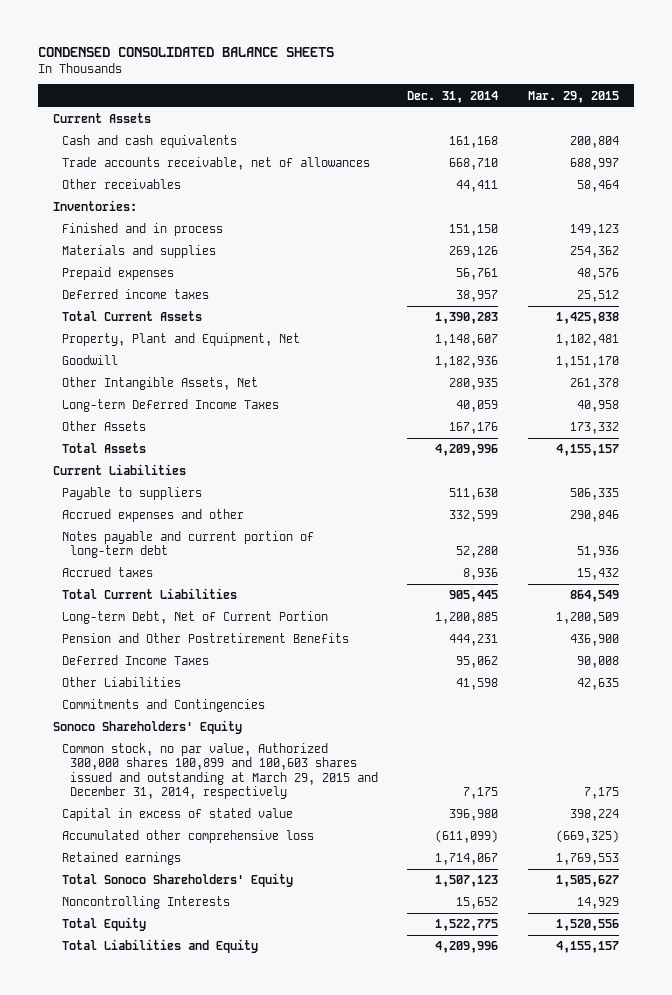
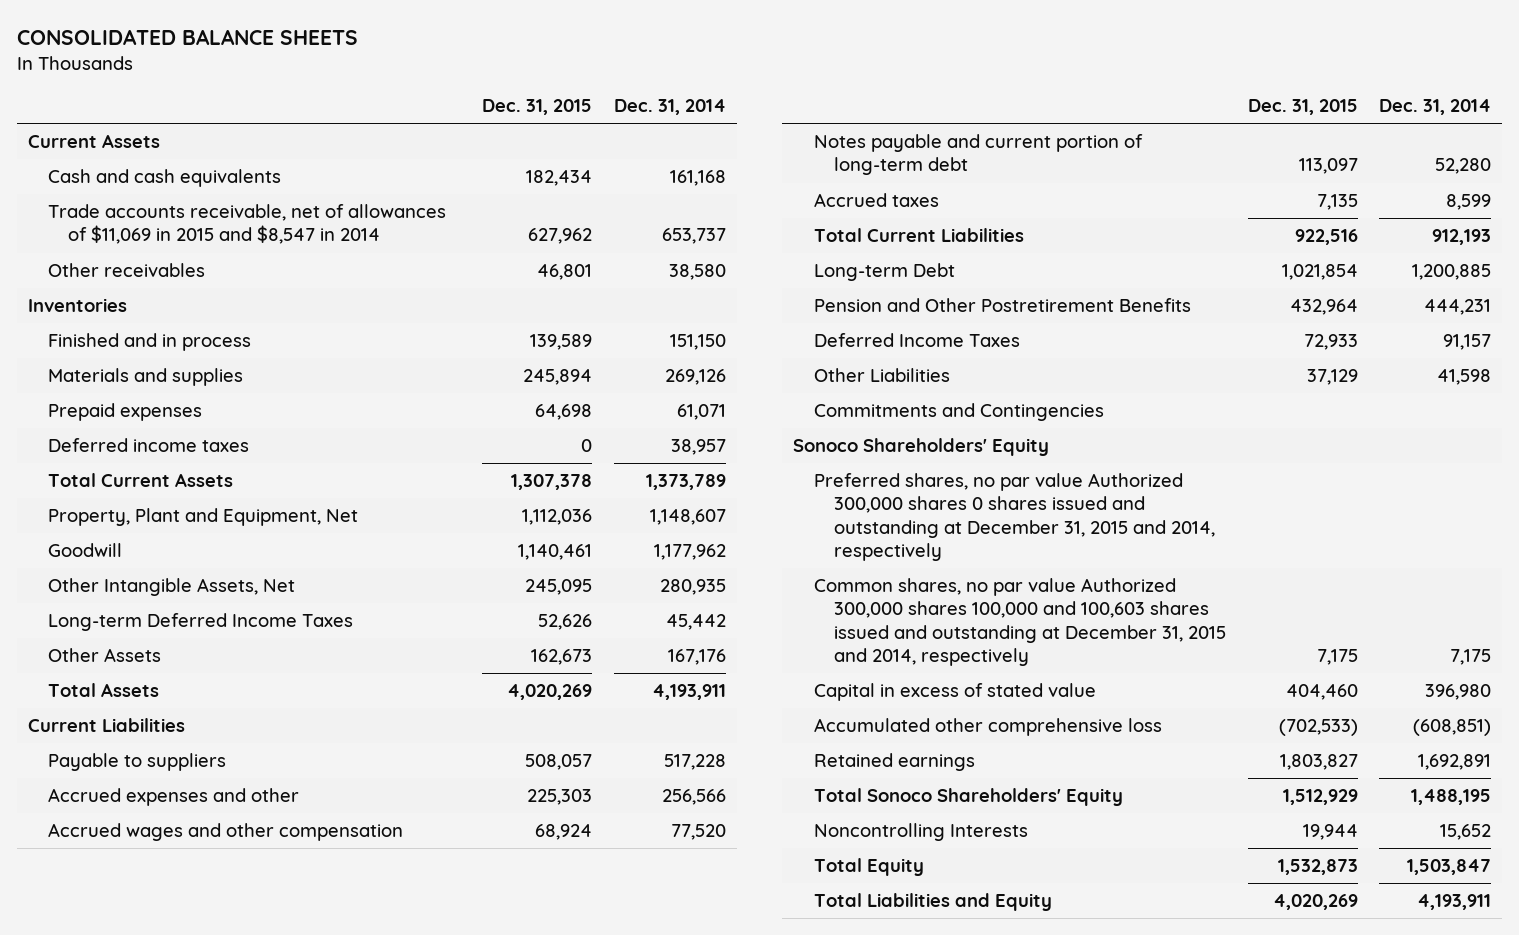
[38,46,335,57] CONDENSED CONSOLIDATED BALANCE SHEETS -> [16,29,358,46] CONSOLIDATED BALANCE SHEETS
[528,90,620,103] Mar. 29, 2015 -> none
none -> [482,99,593,116] Dec. 31, 2015
[61,157,370,171] Trade accounts receivable, net of allowances -> [48,204,447,245] Trade accounts receivable, net of allowances of $11,069 in 2015 and $8,547 in 2014
[449,158,499,171] 668,710 -> [661,228,726,245] 653,737
[456,180,499,193] 44,411 -> [668,264,726,281] 38,580
[53,200,138,212] Inventories: -> [27,298,127,313] Inventories
[456,268,499,281] 56,761 -> [676,404,726,421] 61,071
[435,312,499,325] 1,390,283 -> [645,474,726,491] 1,373,789
[435,356,499,369] 1,182,936 -> [653,544,726,561] 1,177,962
[456,400,499,413] 40,059 -> [665,614,726,631] 45,442
[435,444,499,457] 4,209,996 -> [651,684,726,701] 4,193,911
[449,488,499,501] 511,630 -> [663,754,726,771] 517,228
[449,510,499,523] 332,599 -> [661,789,726,806] 256,566
none -> [48,823,404,842] Accrued wages and other compensation
[463,568,499,581] 8,936 -> [1446,194,1492,211] 8,599
[449,590,499,603] 905,445 -> [1432,229,1492,246] 912,193
[61,611,328,625] Long-term Debt, Net of Current Portion -> [813,263,955,282] Long-term Debt
[456,656,499,669] 95,062 -> [1443,334,1492,351] 91,157
none -> [813,473,1216,562] Preferred shares, no par value Authorized 300,000 shares 0 shares issued and outstanding at December 31, 2015 and 2014, respectively
[61,743,378,799] Common stock, no par value, Authorized 300,000 shares 100,899 and 100,603 shares issued and outstanding at March 29, 2015 and December 31, 2014, respectively -> [813,578,1227,667] Common shares, no par value Authorized 300,000 shares 100,000 and 100,603 shares issued and outstanding at December 31, 2015 and 2014, respectively
[435,830,499,844] (611,099) -> [1413,719,1492,737] (608,851)
[435,853,499,866] 1,714,067 -> [1418,754,1492,771] 1,692,891
[435,875,499,888] 1,507,123 -> [1411,789,1492,806] 1,488,195
[435,919,499,932] 1,522,775 -> [1407,859,1492,876] 1,503,847
[435,941,499,954] 4,209,996 -> [1417,894,1492,911] 4,193,911

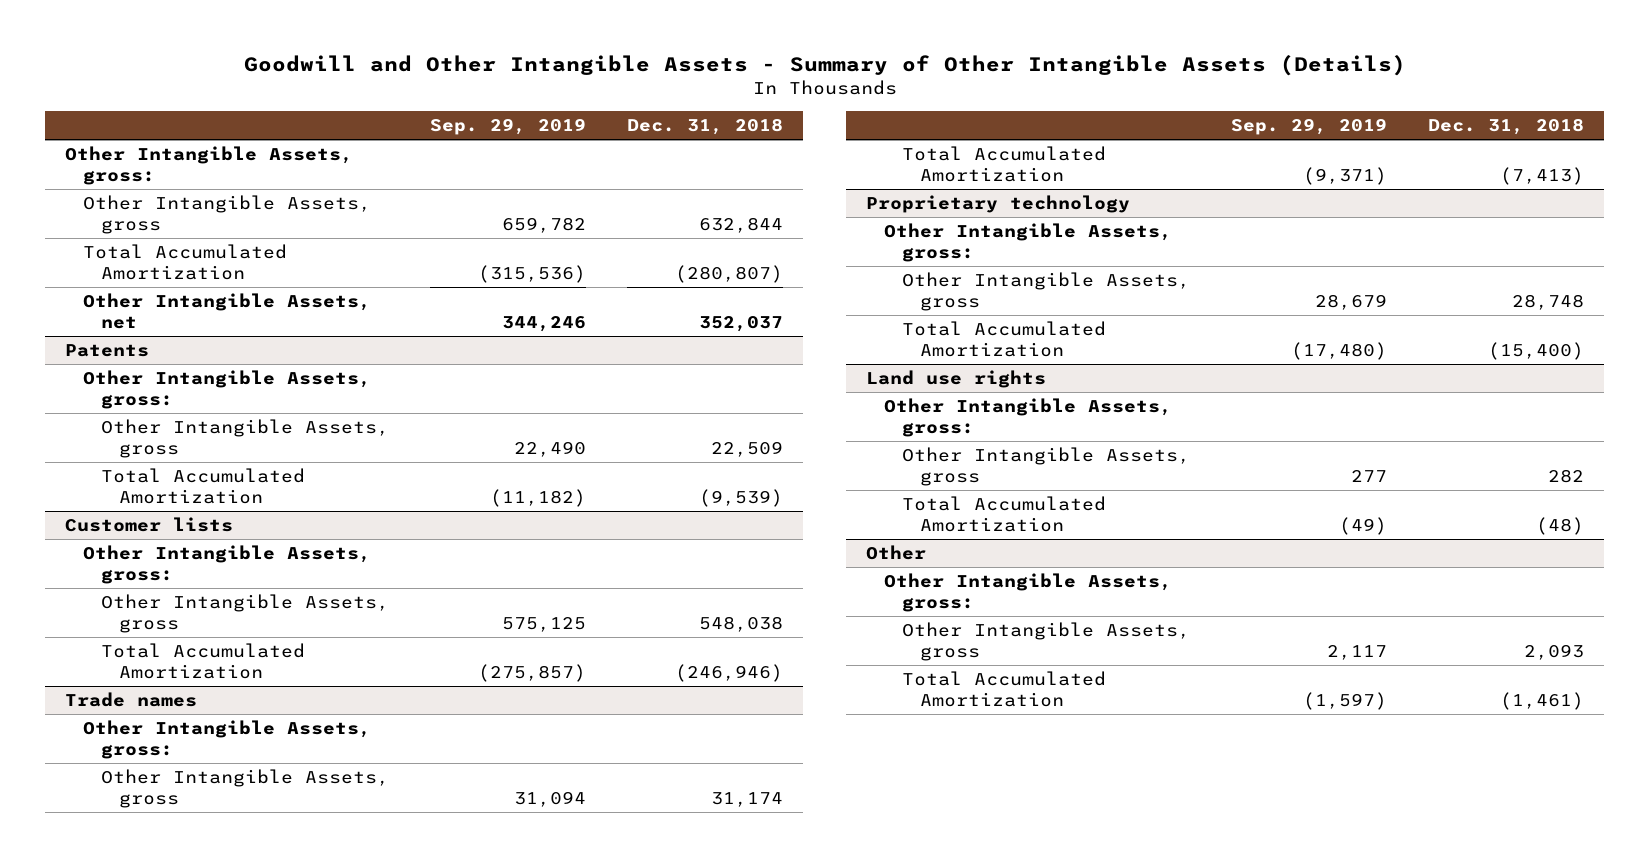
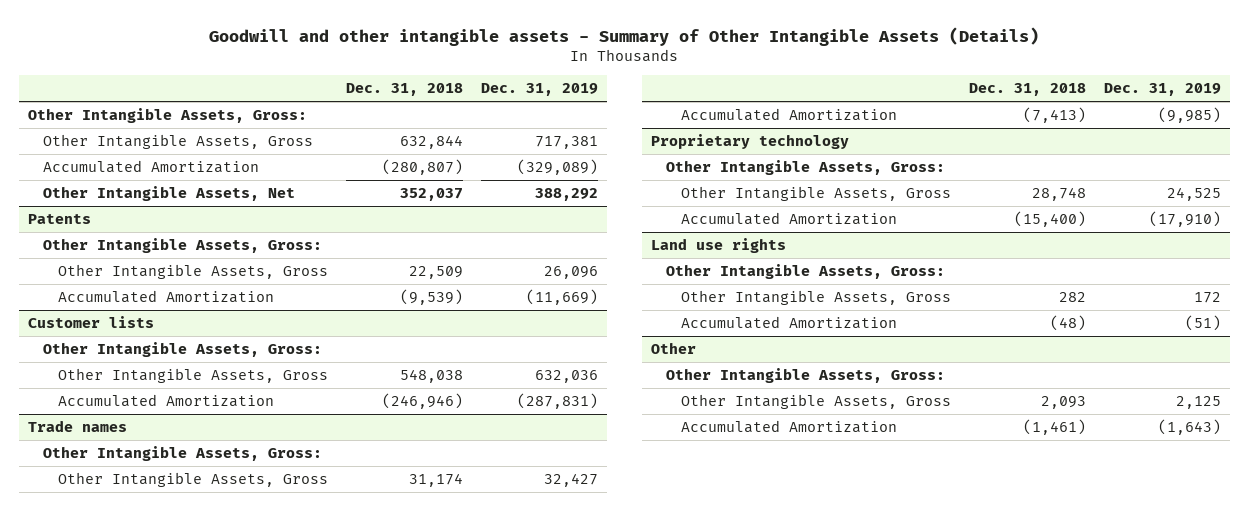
[243,55,1406,77] Goodwill and Other Intangible Assets - Summary of Other Intangible Assets (Details) -> [209,26,1040,46] Goodwill and other intangible assets - Summary of Other Intangible Assets (Details)
[430,118,587,136] Sep. 29, 2019 -> none
none -> [480,83,598,97] Dec. 31, 2019
[65,145,354,185] Other Intangible Assets, gross: -> [28,108,308,124] Other Intangible Assets, Gross:
[83,194,372,234] Other Intangible Assets, gross -> [43,134,314,150] Other Intangible Assets, Gross
[83,243,288,280] Total Accumulated Amortization -> [43,160,260,174] Accumulated Amortization
[83,292,372,329] Other Intangible Assets, net -> [43,186,296,202] Other Intangible Assets, Net
[83,369,372,409] Other Intangible Assets, gross: -> [43,238,323,254] Other Intangible Assets, Gross:
[101,418,390,458] Other Intangible Assets, gross -> [58,264,329,280] Other Intangible Assets, Gross
[101,467,306,504] Total Accumulated Amortization -> [58,290,275,304] Accumulated Amortization
[83,544,372,584] Other Intangible Assets, gross: -> [43,342,323,358] Other Intangible Assets, Gross:
[101,593,390,633] Other Intangible Assets, gross -> [58,368,329,384] Other Intangible Assets, Gross
[101,642,306,679] Total Accumulated Amortization -> [58,394,275,408] Accumulated Amortization
[83,719,372,759] Other Intangible Assets, gross: -> [43,446,323,462] Other Intangible Assets, Gross:
[101,768,390,808] Other Intangible Assets, gross -> [58,472,329,488] Other Intangible Assets, Gross
[902,145,1107,182] Total Accumulated Amortization -> [681,108,898,122] Accumulated Amortization
[884,222,1173,262] Other Intangible Assets, gross: -> [666,160,946,176] Other Intangible Assets, Gross:
[902,271,1191,311] Other Intangible Assets, gross -> [681,186,952,202] Other Intangible Assets, Gross
[902,320,1107,357] Total Accumulated Amortization -> [681,212,898,226] Accumulated Amortization
[884,397,1173,437] Other Intangible Assets, gross: -> [666,264,946,280] Other Intangible Assets, Gross:
[902,446,1191,486] Other Intangible Assets, gross -> [681,290,952,306] Other Intangible Assets, Gross
[902,495,1107,532] Total Accumulated Amortization -> [681,316,898,330] Accumulated Amortization
[884,572,1173,612] Other Intangible Assets, gross: -> [666,368,946,384] Other Intangible Assets, Gross:
[902,621,1191,661] Other Intangible Assets, gross -> [681,394,952,410] Other Intangible Assets, Gross
[902,670,1107,707] Total Accumulated Amortization -> [681,420,898,434] Accumulated Amortization

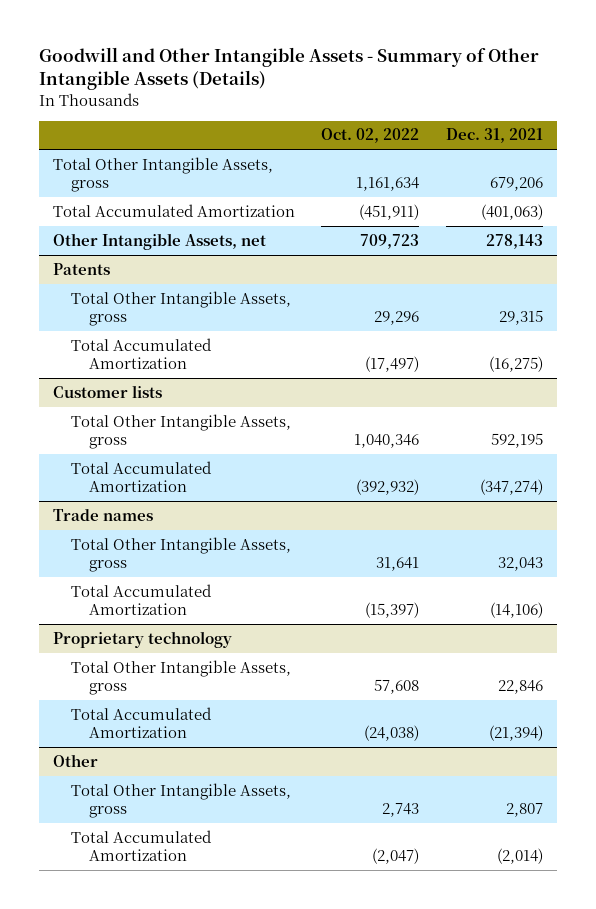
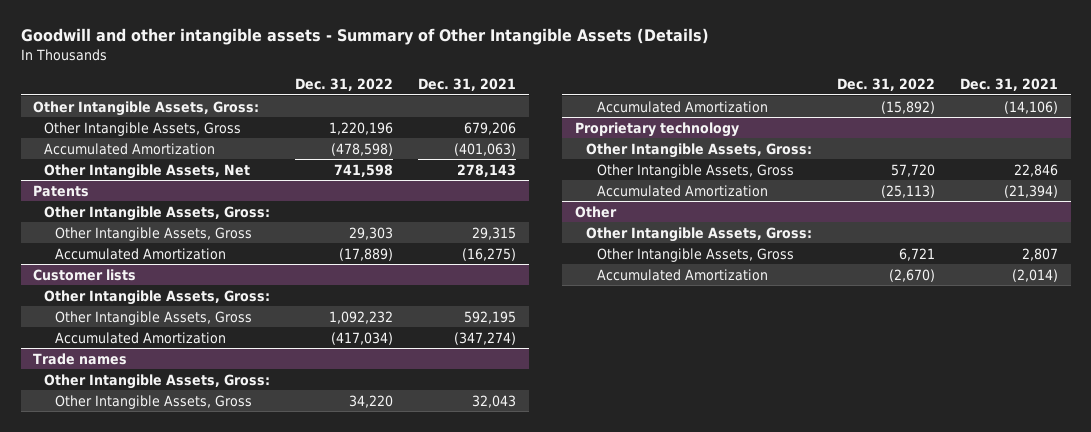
[39,47,540,91] Goodwill and Other Intangible Assets - Summary of Other Intangible Assets (Details) -> [20,28,709,46] Goodwill and other intangible assets - Summary of Other Intangible Assets (Details)
[321,128,420,144] Oct. 02, 2022 -> none
none -> [295,77,394,91] Dec. 31, 2022
none -> [33,100,260,116] Other Intangible Assets, Gross:
[52,156,273,192] Total Other Intangible Assets, gross -> [44,121,242,136] Other Intangible Assets, Gross
[52,203,295,217] Total Accumulated Amortization -> [44,142,216,155] Accumulated Amortization
[52,232,266,250] Other Intangible Assets, net -> [44,163,251,179] Other Intangible Assets, Net
none -> [44,205,271,221] Other Intangible Assets, Gross:
[70,290,291,326] Total Other Intangible Assets, gross -> [54,226,252,241] Other Intangible Assets, Gross
[70,337,212,369] Total Accumulated Amortization -> [54,247,226,260] Accumulated Amortization
none -> [44,289,271,305] Other Intangible Assets, Gross:
[70,413,291,449] Total Other Intangible Assets, gross -> [54,310,252,325] Other Intangible Assets, Gross
[70,460,212,492] Total Accumulated Amortization -> [54,331,226,344] Accumulated Amortization
none -> [44,373,271,389] Other Intangible Assets, Gross:
[70,536,291,572] Total Other Intangible Assets, gross -> [54,394,252,409] Other Intangible Assets, Gross
[70,583,212,615] Total Accumulated Amortization -> [596,100,768,113] Accumulated Amortization
none -> [585,142,812,158] Other Intangible Assets, Gross:
[70,659,291,695] Total Other Intangible Assets, gross -> [596,163,794,178] Other Intangible Assets, Gross
[70,706,212,738] Total Accumulated Amortization -> [596,184,768,197] Accumulated Amortization
none -> [585,226,812,242] Other Intangible Assets, Gross:
[70,782,291,818] Total Other Intangible Assets, gross -> [596,247,794,262] Other Intangible Assets, Gross
[70,829,212,861] Total Accumulated Amortization -> [596,268,768,281] Accumulated Amortization

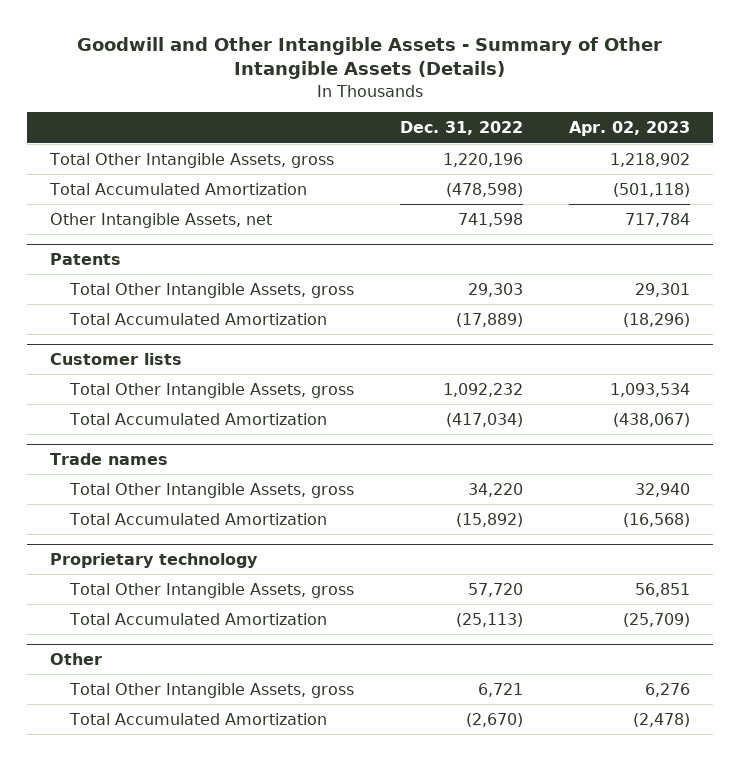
[20,28,709,46] Goodwill and other intangible assets - Summary of Other Intangible Assets (Details) -> [76,37,662,80] Goodwill and Other Intangible Assets - Summary of Other Intangible Assets (Details)
[418,77,517,91] Dec. 31, 2021 -> none
none -> [568,121,690,137] Apr. 02, 2023
[33,100,260,116] Other Intangible Assets, Gross: -> none
[44,121,242,136] Other Intangible Assets, Gross -> [48,152,334,168] Total Other Intangible Assets, gross
[44,142,216,155] Accumulated Amortization -> [48,182,307,195] Total Accumulated Amortization
[44,163,251,179] Other Intangible Assets, Net -> [49,212,272,228] Other Intangible Assets, net
[44,205,271,221] Other Intangible Assets, Gross: -> none
[54,226,252,241] Other Intangible Assets, Gross -> [69,282,355,298] Total Other Intangible Assets, gross
[54,247,226,260] Accumulated Amortization -> [69,312,328,325] Total Accumulated Amortization
[44,289,271,305] Other Intangible Assets, Gross: -> none
[54,310,252,325] Other Intangible Assets, Gross -> [69,382,355,398] Total Other Intangible Assets, gross
[54,331,226,344] Accumulated Amortization -> [69,412,328,425] Total Accumulated Amortization
[44,373,271,389] Other Intangible Assets, Gross: -> none
[54,394,252,409] Other Intangible Assets, Gross -> [69,482,355,498] Total Other Intangible Assets, gross
[596,100,768,113] Accumulated Amortization -> [69,512,328,525] Total Accumulated Amortization
[585,142,812,158] Other Intangible Assets, Gross: -> none
[596,163,794,178] Other Intangible Assets, Gross -> [69,582,355,598] Total Other Intangible Assets, gross
[596,184,768,197] Accumulated Amortization -> [69,612,328,625] Total Accumulated Amortization
[585,226,812,242] Other Intangible Assets, Gross: -> none
[596,247,794,262] Other Intangible Assets, Gross -> [69,682,355,698] Total Other Intangible Assets, gross
[596,268,768,281] Accumulated Amortization -> [69,712,328,725] Total Accumulated Amortization

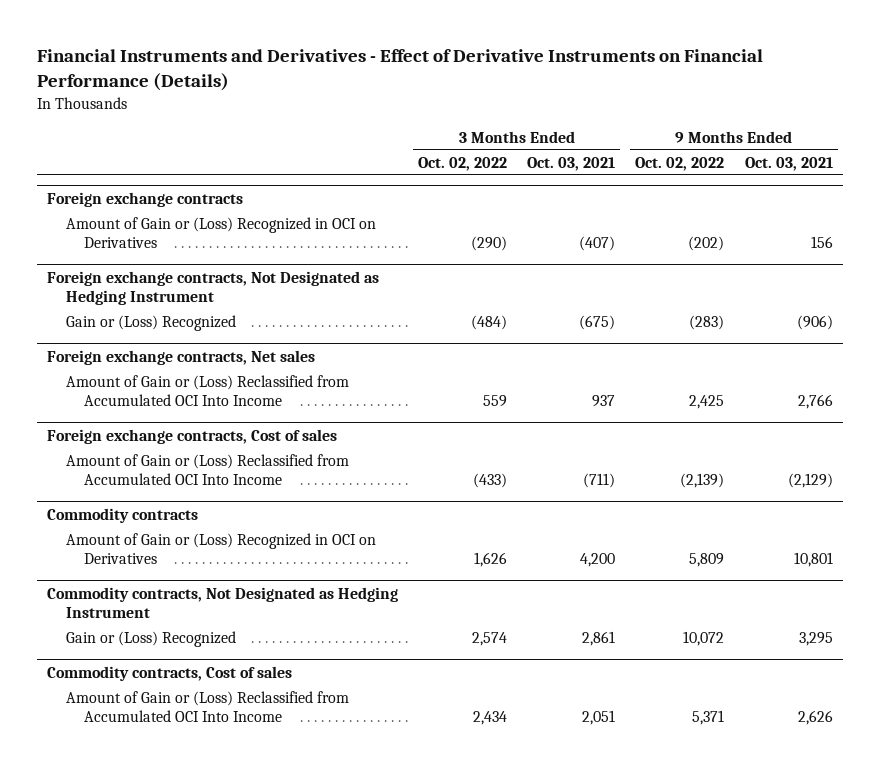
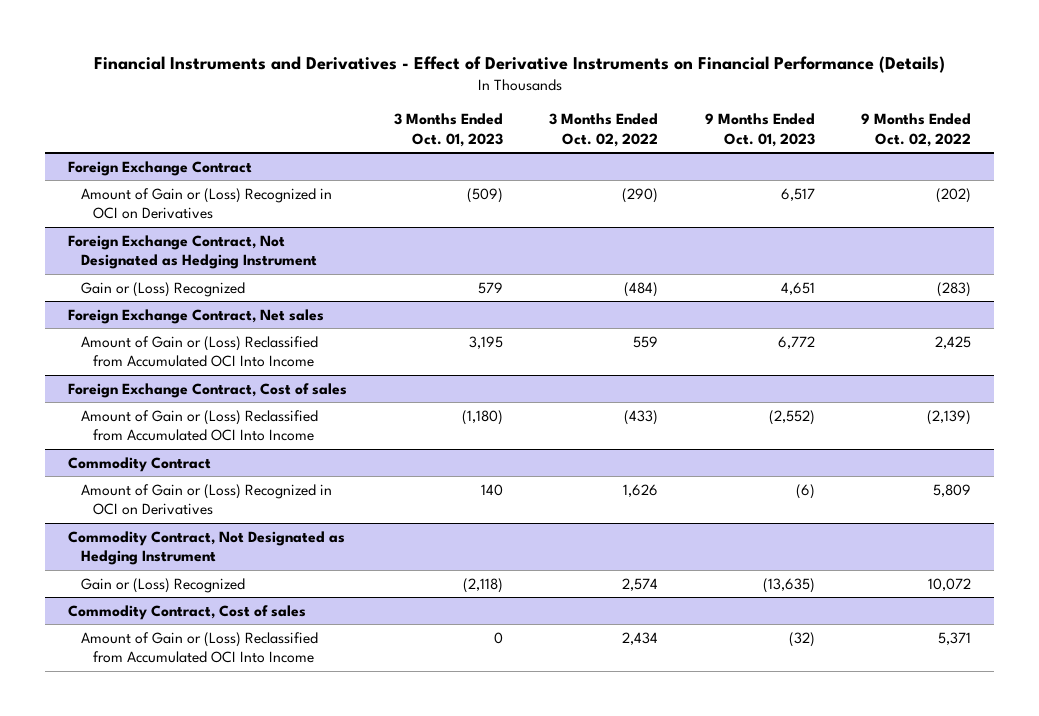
[527,156,616,171] Oct. 03, 2021 -> none
[744,156,833,171] Oct. 03, 2021 -> none
none -> [393,113,503,147] 3 Months Ended Oct. 01, 2023
none -> [704,113,815,147] 9 Months Ended Oct. 01, 2023
[47,191,244,207] Foreign exchange contracts -> [68,160,253,176] Foreign Exchange Contract
[47,270,380,306] Foreign exchange contracts, Not Designated as Hedging Instrument -> [68,234,317,270] Foreign Exchange Contract, Not Designated as Hedging Instrument
[47,349,316,365] Foreign exchange contracts, Net sales -> [68,308,325,324] Foreign Exchange Contract, Net sales
[47,428,338,444] Foreign exchange contracts, Cost of sales -> [68,382,348,398] Foreign Exchange Contract, Cost of sales
[47,507,199,523] Commodity contracts -> [68,456,212,472] Commodity Contract
[47,586,399,619] Commodity contracts, Not Designated as Hedging Instrument -> [68,530,346,566] Commodity Contract, Not Designated as Hedging Instrument
[47,665,293,681] Commodity contracts, Cost of sales -> [68,604,307,620] Commodity Contract, Cost of sales

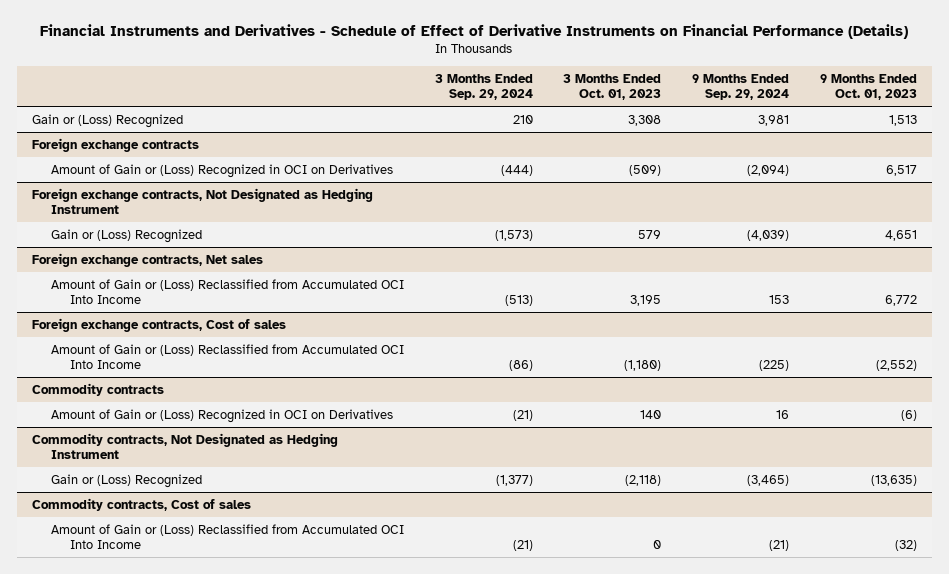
[93,56,945,74] Financial Instruments and Derivatives - Effect of Derivative Instruments on Financial Performance (Details) -> [40,24,909,40] Financial Instruments and Derivatives - Schedule of Effect of Derivative Instruments on Financial Performance (Details)
[549,113,659,147] 3 Months Ended Oct. 02, 2022 -> none
[861,113,972,147] 9 Months Ended Oct. 02, 2022 -> none
none -> [434,73,533,101] 3 Months Ended Sep. 29, 2024
none -> [692,73,790,101] 9 Months Ended Sep. 29, 2024
none -> [32,113,184,128] Gain or (Loss) Recognized
[68,160,253,176] Foreign Exchange Contract -> [32,137,200,152] Foreign exchange contracts
[68,234,317,270] Foreign Exchange Contract, Not Designated as Hedging Instrument -> [32,187,374,215] Foreign exchange contracts, Not Designated as Hedging Instrument
[68,308,325,324] Foreign Exchange Contract, Net sales -> [32,252,264,267] Foreign exchange contracts, Net sales
[68,382,348,398] Foreign Exchange Contract, Cost of sales -> [32,317,287,332] Foreign exchange contracts, Cost of sales
[68,456,212,472] Commodity Contract -> [32,382,165,396] Commodity contracts
[68,530,346,566] Commodity Contract, Not Designated as Hedging Instrument -> [32,432,339,460] Commodity contracts, Not Designated as Hedging Instrument
[68,604,307,620] Commodity Contract, Cost of sales -> [32,497,252,511] Commodity contracts, Cost of sales

